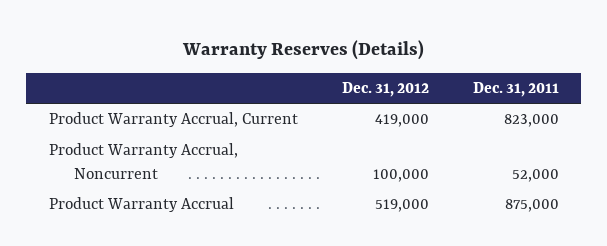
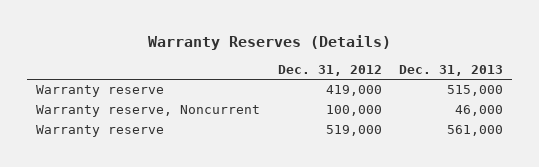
[472,82,559,98] Dec. 31, 2011 -> none
none -> [399,65,504,77] Dec. 31, 2013
[48,112,298,128] Product Warranty Accrual, Current -> [36,85,165,98] Warranty reserve
[48,143,238,179] Product Warranty Accrual, Noncurrent -> [36,105,261,118] Warranty reserve, Noncurrent
[48,197,234,213] Product Warranty Accrual -> [36,125,165,138] Warranty reserve

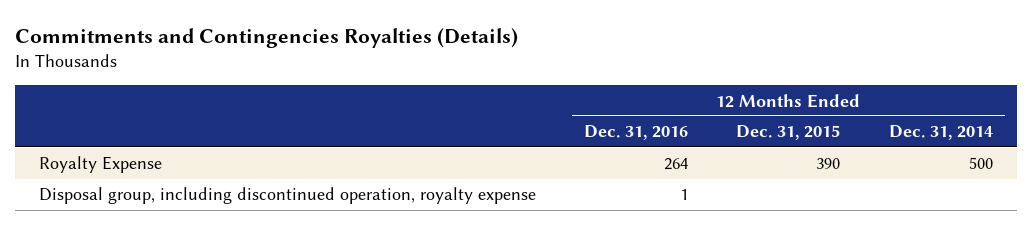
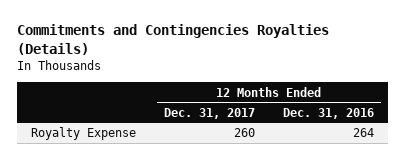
[736,125,841,141] Dec. 31, 2015 -> none
[888,125,993,141] Dec. 31, 2014 -> none
none -> [163,107,255,119] Dec. 31, 2017
[39,187,537,205] Disposal group, including discontinued operation, royalty expense -> none

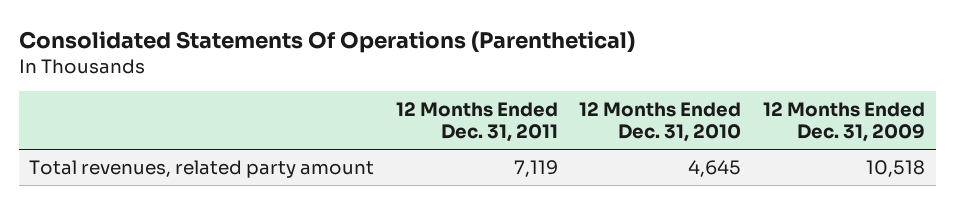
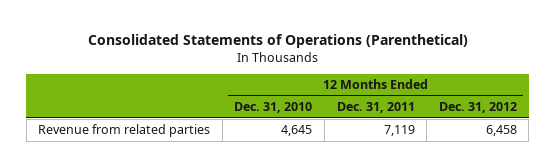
[18,30,635,53] Consolidated Statements Of Operations (Parenthetical) -> [87,34,468,49] Consolidated Statements of Operations (Parenthetical)
[763,101,926,143] 12 Months Ended Dec. 31, 2009 -> none
none -> [438,102,517,114] Dec. 31, 2012
[29,160,375,179] Total revenues, related party amount -> [38,124,211,138] Revenue from related parties

